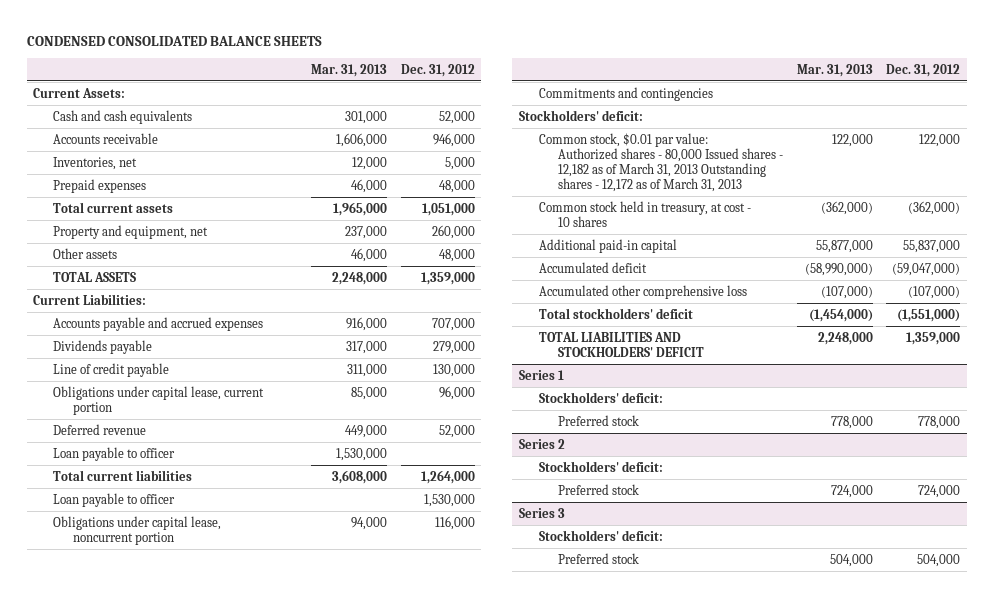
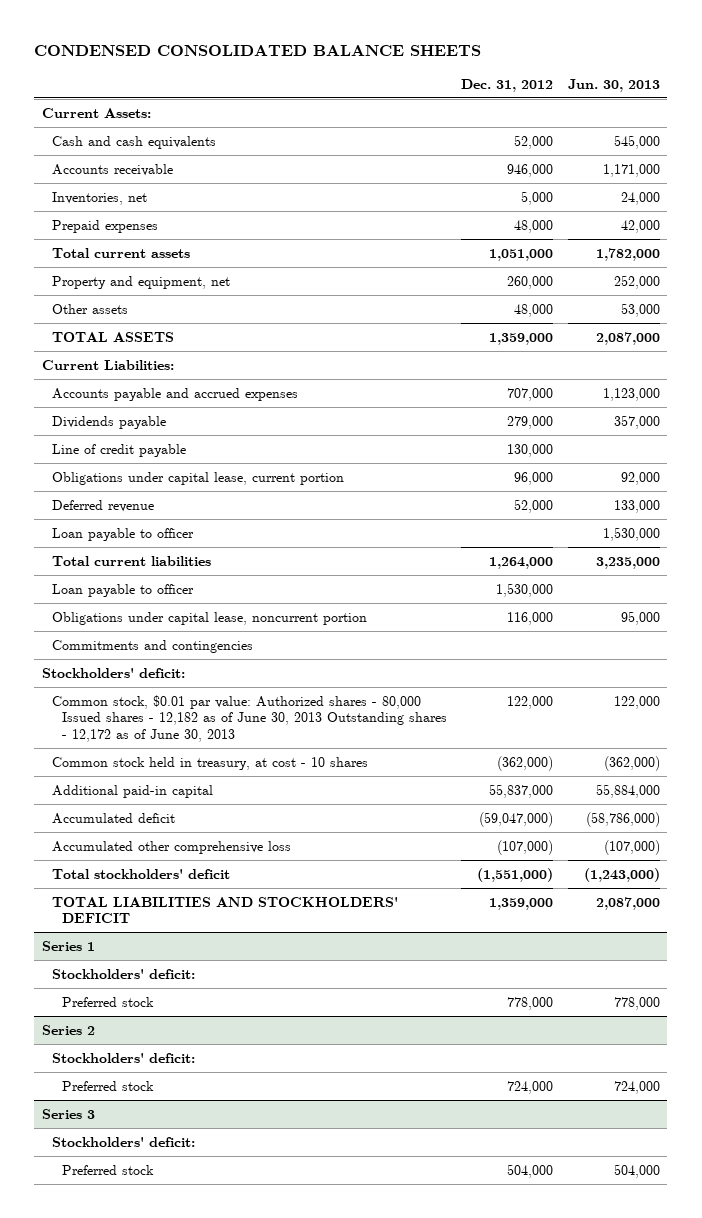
[311,63,388,77] Mar. 31, 2013 -> none
none -> [567,79,660,93] Jun. 30, 2013
[538,132,784,193] Common stock, $0.01 par value: Authorized shares - 80,000 Issued shares - 12,182 as of March 31, 2013 Outstanding shares - 12,172 as of March 31, 2013 -> [51,694,447,743] Common stock, $0.01 par value: Authorized shares - 80,000 Issued shares - 12,182 as of June 30, 2013 Outstanding shares - 12,172 as of June 30, 2013

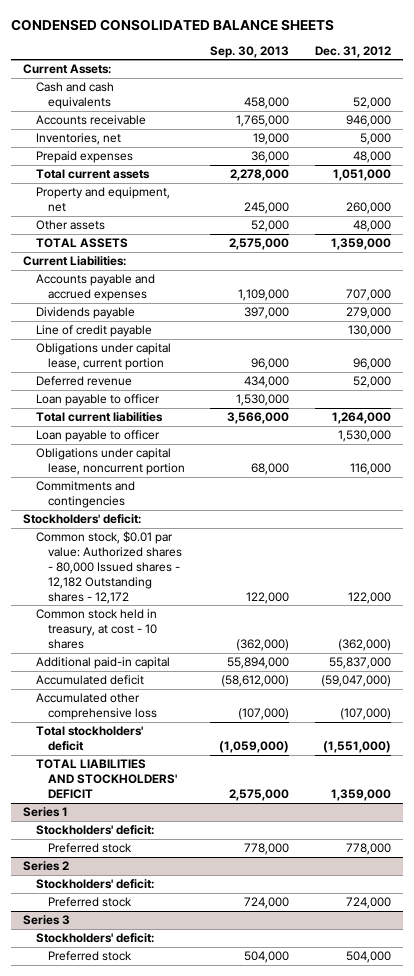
[567,79,660,93] Jun. 30, 2013 -> none
none -> [210,45,290,58] Sep. 30, 2013
[51,694,447,743] Common stock, $0.01 par value: Authorized shares - 80,000 Issued shares - 12,182 as of June 30, 2013 Outstanding shares - 12,172 as of June 30, 2013 -> [35,531,183,604] Common stock, $0.01 par value: Authorized shares - 80,000 Issued shares - 12,182 Outstanding shares - 12,172

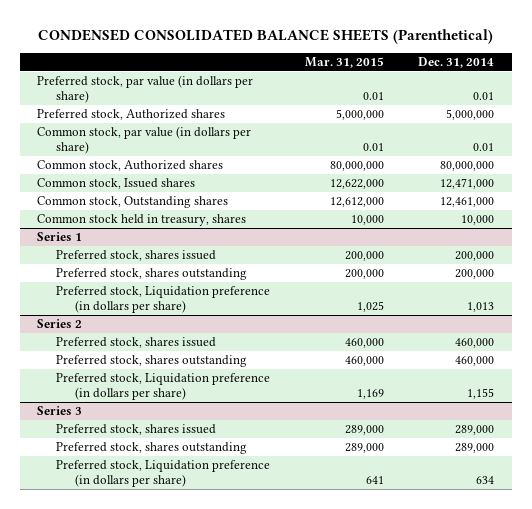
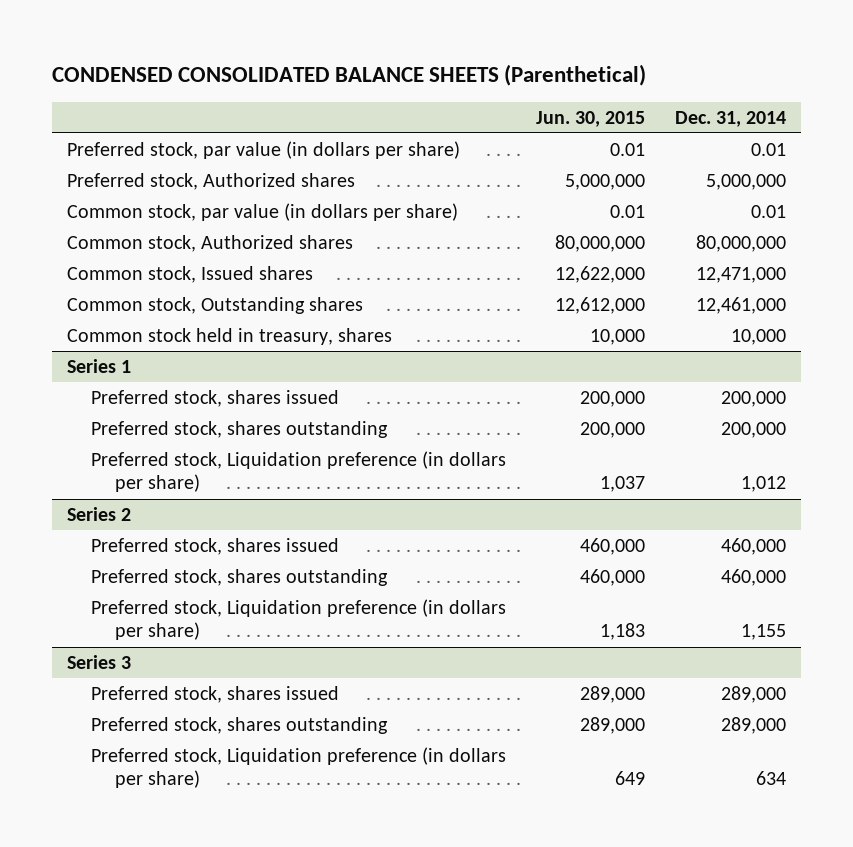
[304,56,384,68] Mar. 31, 2015 -> none
none -> [535,110,645,127] Jun. 30, 2015
[467,302,495,313] 1,013 -> [740,476,786,493] 1,012

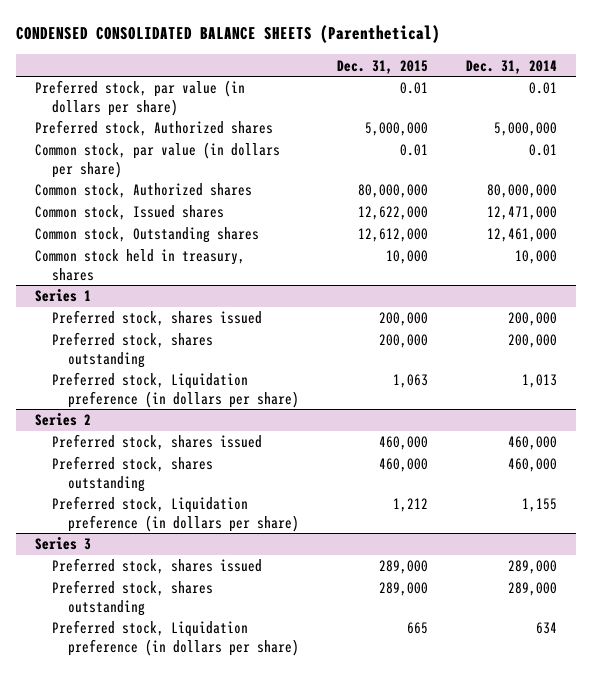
[535,110,645,127] Jun. 30, 2015 -> none
none -> [337,59,429,74] Dec. 31, 2015
[740,476,786,493] 1,012 -> [521,374,557,389] 1,013

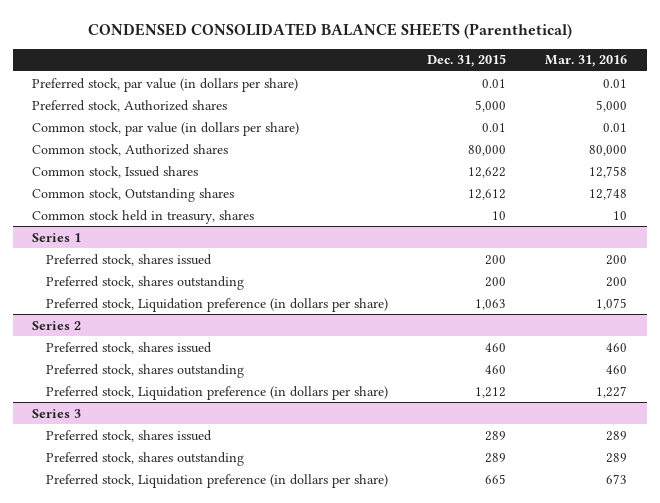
[465,59,557,74] Dec. 31, 2014 -> none
none -> [545,55,628,68] Mar. 31, 2016
[365,122,429,137] 5,000,000 -> [475,99,507,112] 5,000
[358,184,429,199] 80,000,000 -> [468,144,507,156] 80,000
[358,206,429,221] 12,622,000 -> [468,166,507,178] 12,622
[358,228,429,243] 12,612,000 -> [468,188,507,200] 12,612
[386,250,429,265] 10,000 -> [492,210,507,220] 10
[379,312,429,327] 200,000 -> [485,254,507,265] 200
[379,334,429,349] 200,000 -> [485,276,507,287] 200
[379,436,429,451] 460,000 -> [485,342,507,352] 460
[379,458,429,473] 460,000 -> [485,364,507,374] 460
[379,560,429,575] 289,000 -> [485,430,507,441] 289
[379,582,429,597] 289,000 -> [485,452,507,463] 289

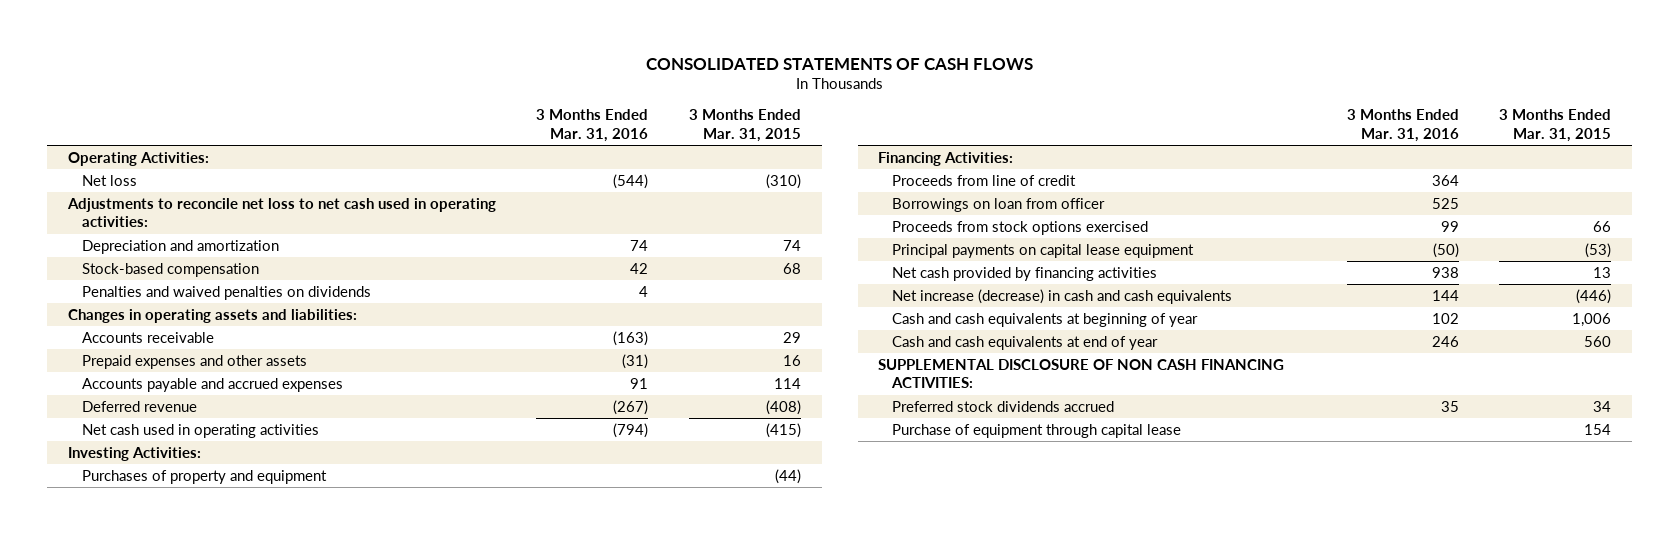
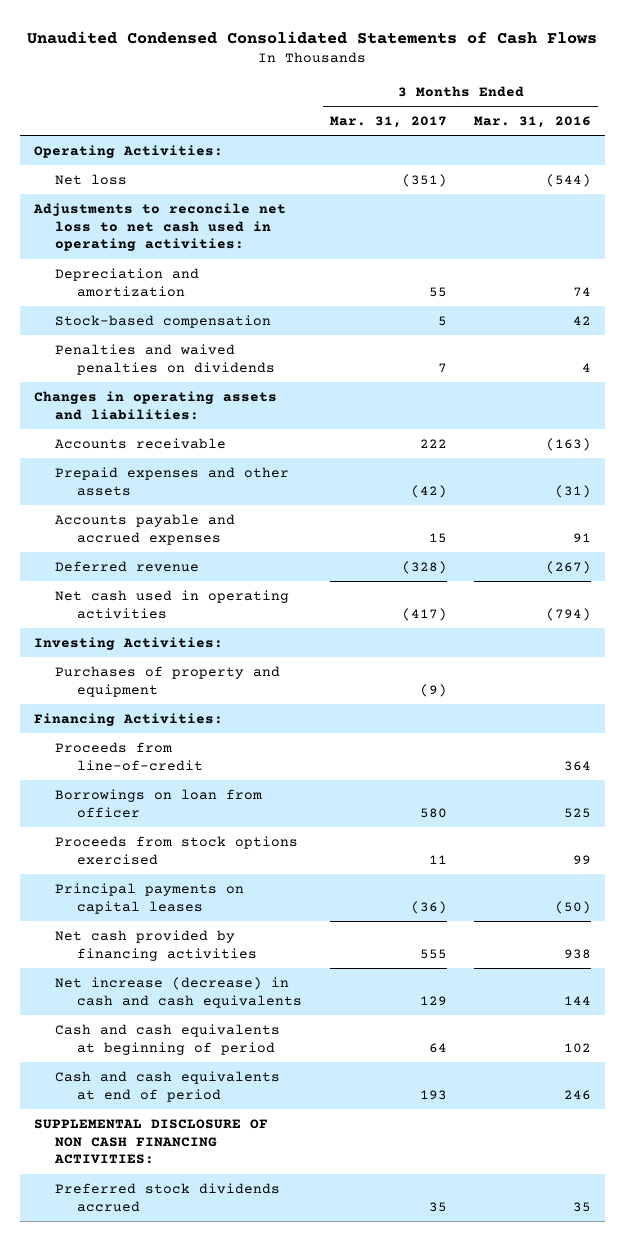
[645,57,1033,70] CONSOLIDATED STATEMENTS OF CASH FLOWS -> [27,30,598,44] Unaudited Condensed Consolidated Statements of Cash Flows
[689,109,802,142] 3 Months Ended Mar. 31, 2015 -> none
none -> [329,115,447,128] Mar. 31, 2017
[892,174,1077,186] Proceeds from line of credit -> [55,741,204,771] Proceeds from line-of-credit
[892,243,1195,258] Principal payments on capital lease equipment -> [55,882,245,914] Principal payments on capital leases
[892,312,1199,327] Cash and cash equivalents at beginning of year -> [55,1023,281,1055] Cash and cash equivalents at beginning of period
[892,335,1159,350] Cash and cash equivalents at end of year -> [55,1070,281,1102] Cash and cash equivalents at end of period
[892,423,1182,438] Purchase of equipment through capital lease -> none

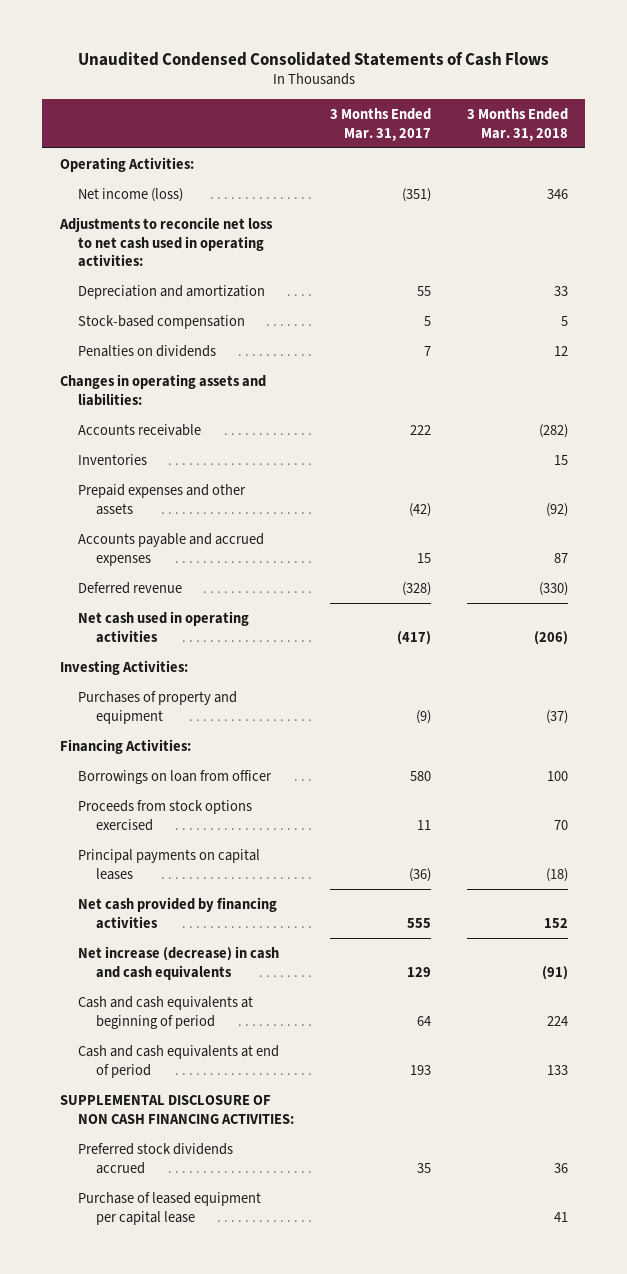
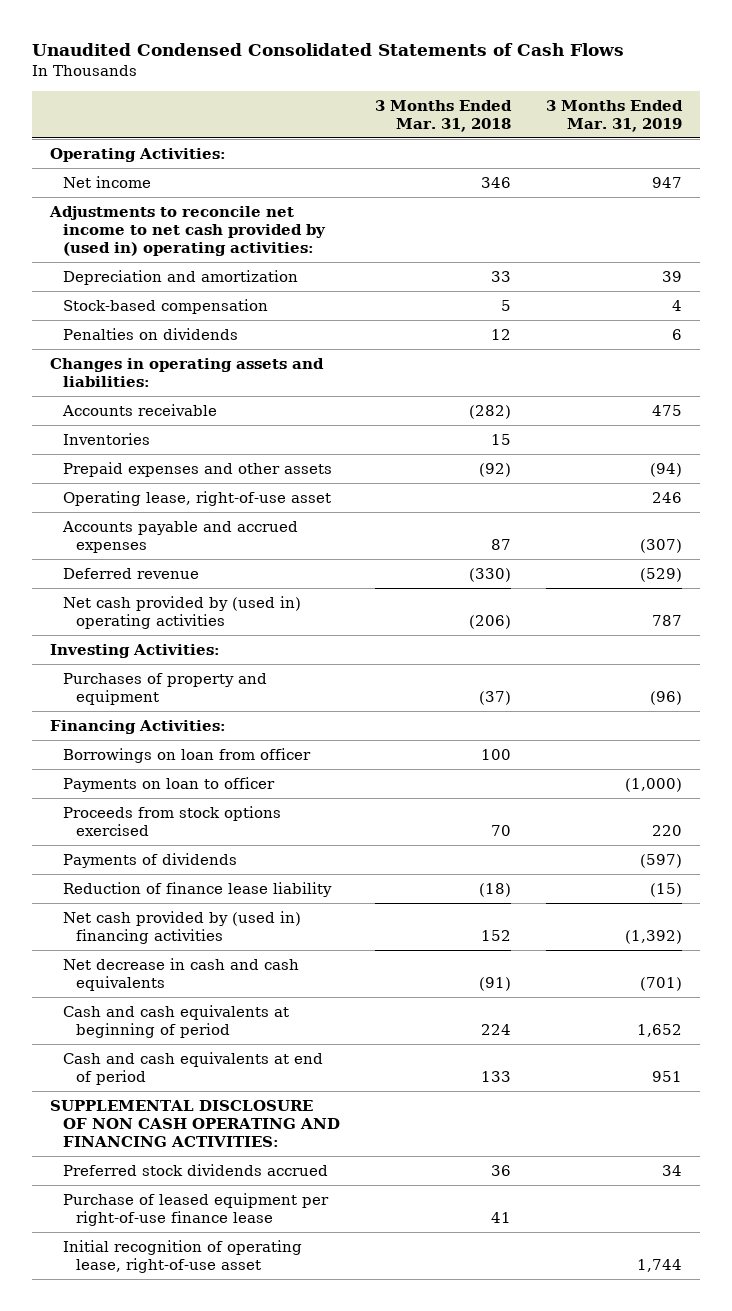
[329,107,431,141] 3 Months Ended Mar. 31, 2017 -> none
none -> [546,99,684,132] 3 Months Ended Mar. 31, 2019
[77,187,183,202] Net income (loss) -> [62,175,151,188] Net income
[58,216,273,268] Adjustments to reconcile net loss to net cash used in operating activities: -> [48,205,326,257] Adjustments to reconcile net income to net cash provided by (used in) operating activities:
none -> [62,490,331,506] Operating lease, right-of-use asset
[77,610,249,643] Net cash used in operating activities -> [62,595,301,630] Net cash provided by (used in) operating activities
none -> [62,776,275,792] Payments on loan to officer
[77,848,260,880] Principal payments on capital leases -> none
none -> [62,852,237,868] Payments of dividends
none -> [62,881,332,897] Reduction of finance lease liability
[77,896,277,929] Net cash provided by financing activities -> [62,910,301,945] Net cash provided by (used in) financing activities
[77,945,279,980] Net increase (decrease) in cash and cash equivalents -> [62,957,299,992] Net decrease in cash and cash equivalents
[59,1094,294,1124] SUPPLEMENTAL DISCLOSURE OF NON CASH FINANCING ACTIVITIES: -> [49,1099,340,1148] SUPPLEMENTAL DISCLOSURE OF NON CASH OPERATING AND FINANCING ACTIVITIES:
[77,1191,261,1225] Purchase of leased equipment per capital lease -> [62,1192,329,1227] Purchase of leased equipment per right-of-use finance lease
none -> [62,1239,302,1274] Initial recognition of operating lease, right-of-use asset

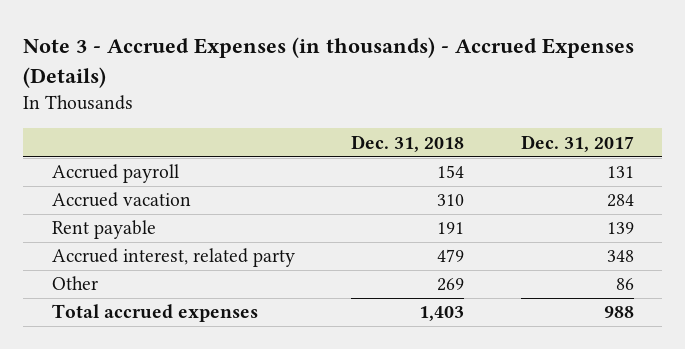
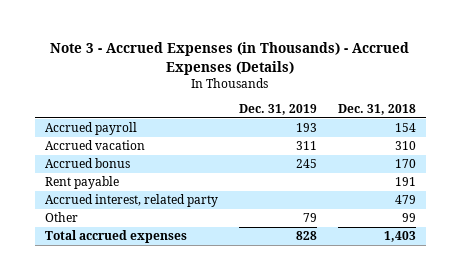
[23,37,635,89] Note 3 - Accrued Expenses (in thousands) - Accrued Expenses (Details) -> [50,42,410,75] Note 3 - Accrued Expenses (in Thousands) - Accrued Expenses (Details)
[520,134,634,152] Dec. 31, 2017 -> none
none -> [238,104,317,116] Dec. 31, 2019
none -> [44,158,130,169] Accrued bonus
[437,278,465,292] 269 -> [401,213,416,223] 99

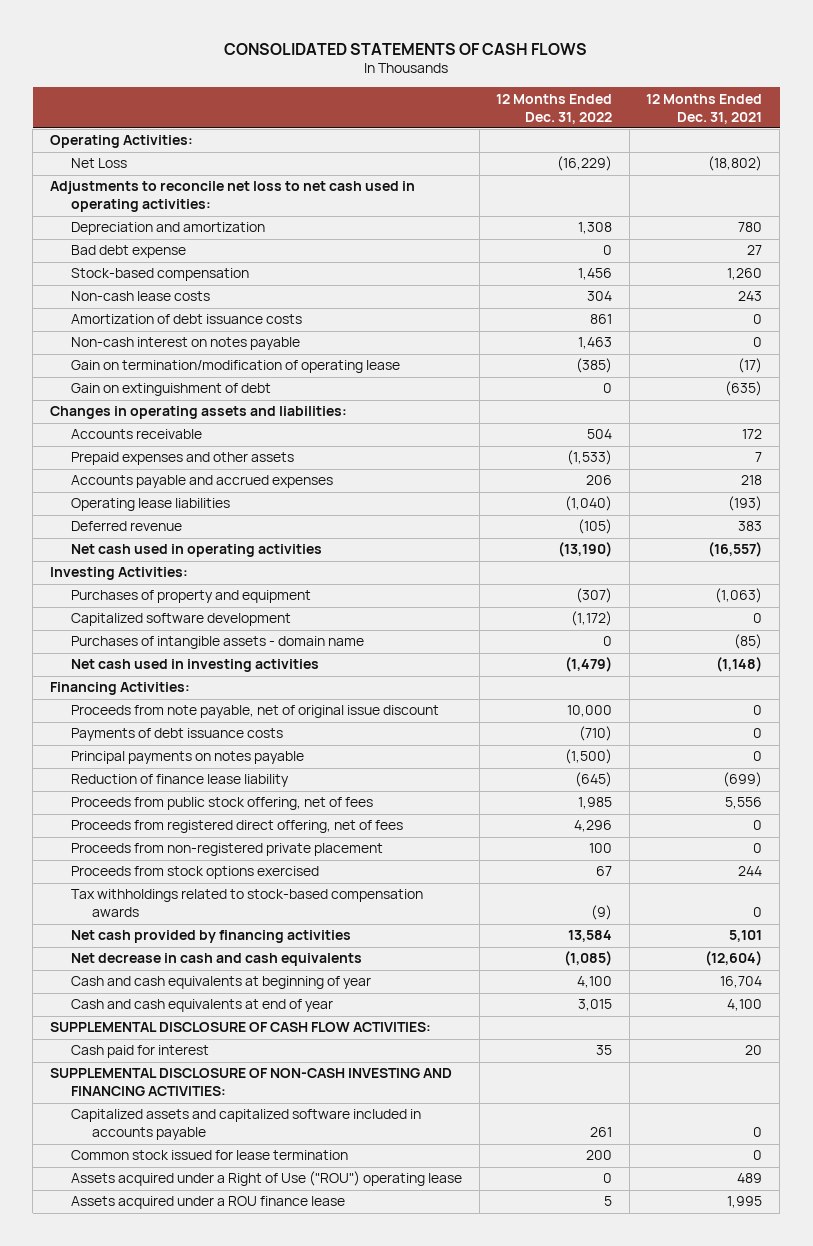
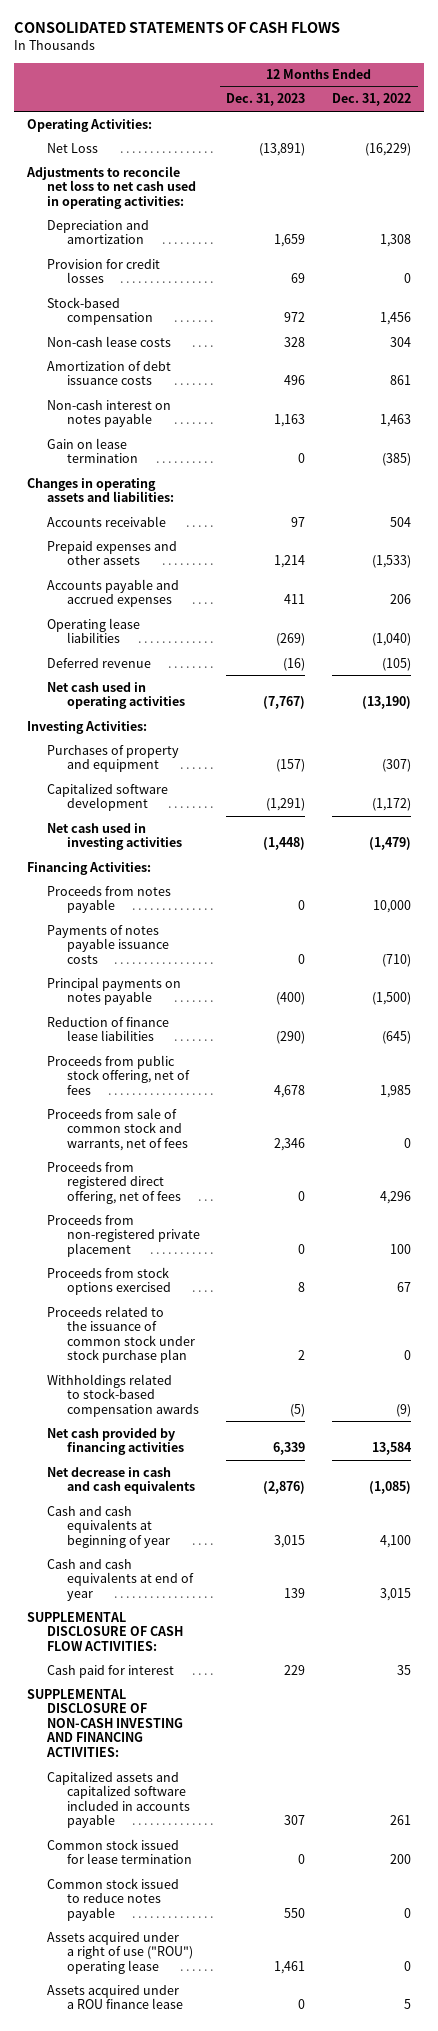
[646,93,763,124] 12 Months Ended Dec. 31, 2021 -> none
none -> [226,93,306,107] Dec. 31, 2023
[71,245,187,259] Bad debt expense -> [46,258,160,284] Provision for credit losses
[71,383,272,397] Gain on extinguishment of debt -> none
[71,360,401,374] Gain on termination/modification of operating lease -> [46,437,138,464] Gain on lease termination
[71,636,365,650] Purchases of intangible assets - domain name -> none
[71,705,440,719] Proceeds from note payable, net of original issue discount -> [46,885,171,914] Proceeds from notes payable
[71,728,284,742] Payments of debt issuance costs -> [46,924,169,964] Payments of notes payable issuance costs
[71,774,290,788] Reduction of finance lease liability -> [46,1016,169,1042] Reduction of finance lease liabilities
none -> [46,1107,188,1151] Proceeds from sale of common stock and warrants, net of fees
none -> [46,1305,195,1364] Proceeds related to the issuance of common stock under stock purchase plan
[71,889,424,918] Tax withholdings related to stock-based compensation awards -> [46,1373,199,1417] Withholdings related to stock-based compensation awards
none -> [46,1877,179,1921] Common stock issued to reduce notes payable
[71,1171,463,1187] Assets acquired under a Right of Use ("ROU") operating lease -> [46,1931,193,1974] Assets acquired under a right of use ("ROU") operating lease

